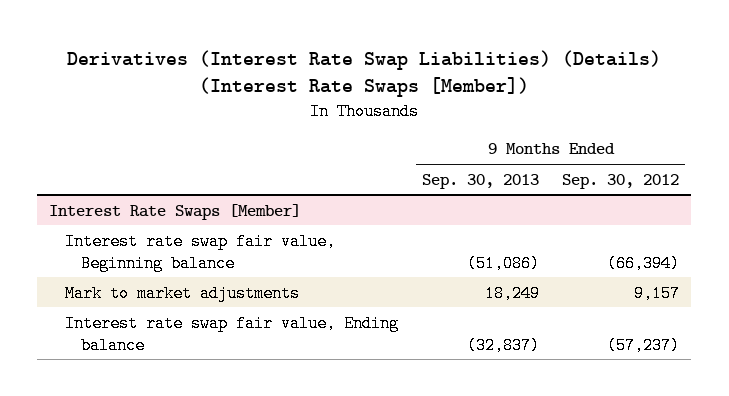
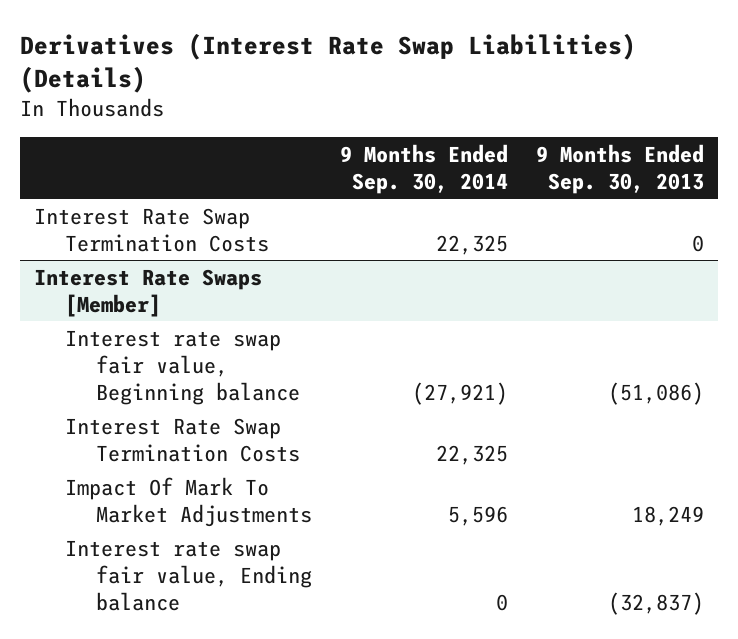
[67,49,662,98] Derivatives (Interest Rate Swap Liabilities) (Details) (Interest Rate Swaps [Member]) -> [20,32,637,93] Derivatives (Interest Rate Swap Liabilities) (Details)
[562,173,680,189] Sep. 30, 2012 -> none
none -> [340,143,509,194] 9 Months Ended Sep. 30, 2014
none -> [34,207,270,252] Interest Rate Swap Termination Costs
none -> [65,417,301,462] Interest Rate Swap Termination Costs
[64,284,300,302] Mark to market adjustments -> [65,476,313,527] Impact Of Mark To Market Adjustments

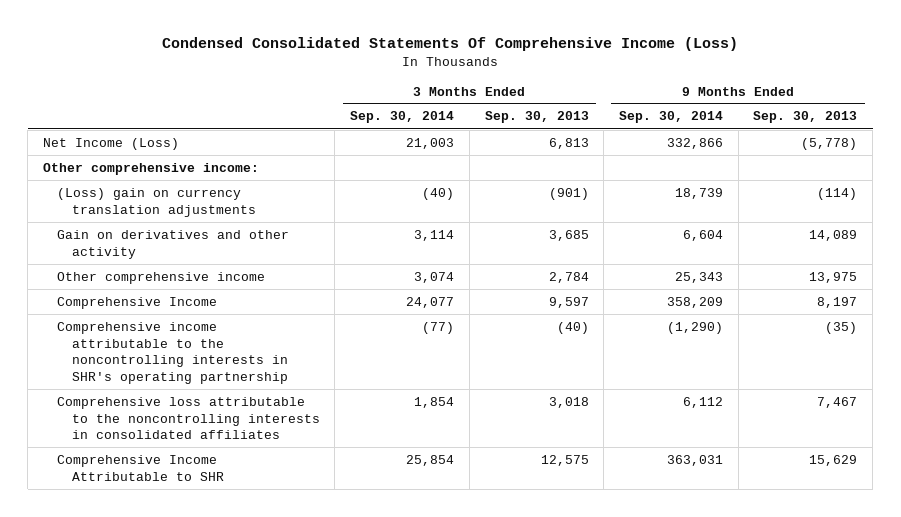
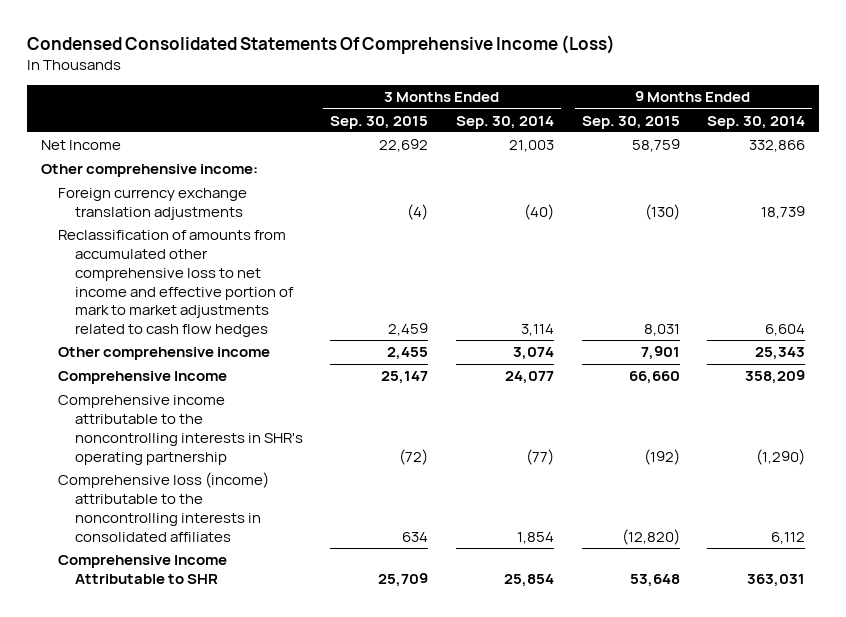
[484,111,589,124] Sep. 30, 2013 -> none
[753,111,858,124] Sep. 30, 2013 -> none
none -> [330,115,429,129] Sep. 30, 2015
none -> [581,115,680,129] Sep. 30, 2015
[43,137,180,150] Net Income (Loss) -> [40,140,121,151] Net Income
[57,187,256,217] (Loss) gain on currency translation adjustments -> [57,188,247,220] Foreign currency exchange translation adjustments
[57,229,290,259] Gain on derivatives and other activity -> [57,230,294,338] Reclassification of amounts from accumulated other comprehensive loss to net income and effective portion of mark to market adjustments related to cash flow hedges
[57,396,320,440] Comprehensive loss attributable to the noncontrolling interests in consolidated affiliates -> [57,472,269,542] Comprehensive loss (income) attributable to the noncontrolling interests in consolidated affiliates

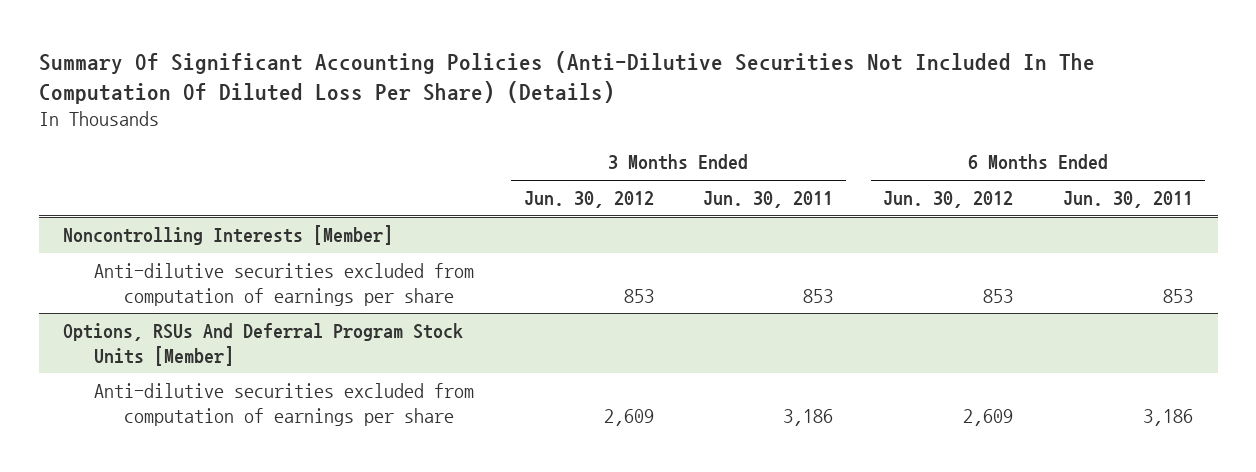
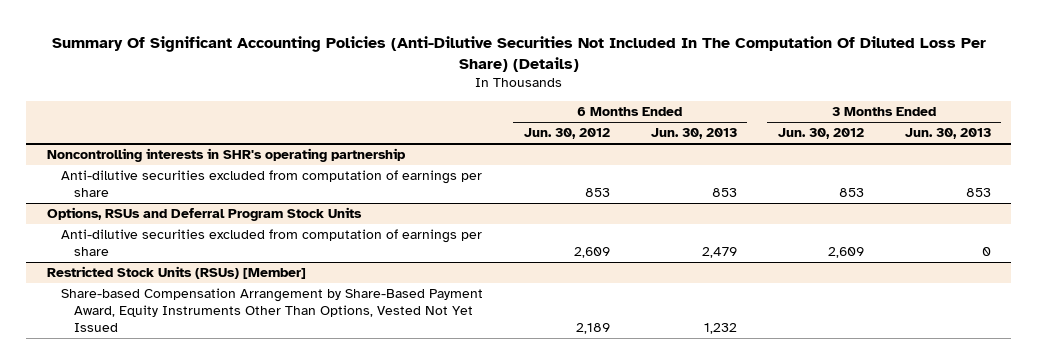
[703,191,834,209] Jun. 30, 2011 -> none
[1062,191,1193,209] Jun. 30, 2011 -> none
none -> [650,128,737,140] Jun. 30, 2013
none -> [904,128,991,140] Jun. 30, 2013
[63,225,394,246] Noncontrolling Interests [Member] -> none
none -> [46,148,406,163] Noncontrolling interests in SHR's operating partnership
[63,323,464,366] Options, RSUs And Deferral Program Stock Units [Member] -> [46,207,362,222] Options, RSUs and Deferral Program Stock Units
none -> [46,266,306,280] Restricted Stock Units (RSUs) [Member]
none -> [60,288,483,333] Share-based Compensation Arrangement by Share-Based Payment Award, Equity Instruments Other Than Options, Vested Not Yet Issued

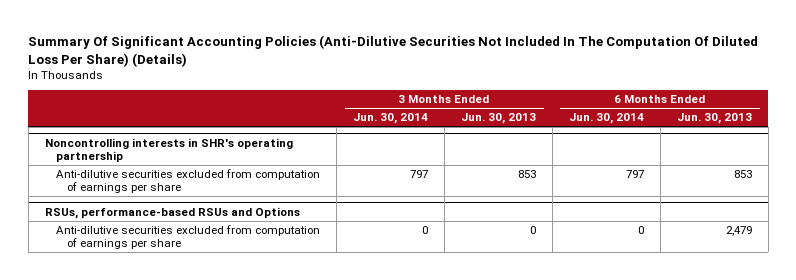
[523,128,610,140] Jun. 30, 2012 -> none
[777,128,864,140] Jun. 30, 2012 -> none
none -> [352,113,428,125] Jun. 30, 2014
none -> [568,113,644,125] Jun. 30, 2014
[46,207,362,222] Options, RSUs and Deferral Program Stock Units -> none
none -> [44,206,300,219] RSUs, performance-based RSUs and Options
[46,266,306,280] Restricted Stock Units (RSUs) [Member] -> none
[60,288,483,333] Share-based Compensation Arrangement by Share-Based Payment Award, Equity Instruments Other Than Options, Vested Not Yet Issued -> none

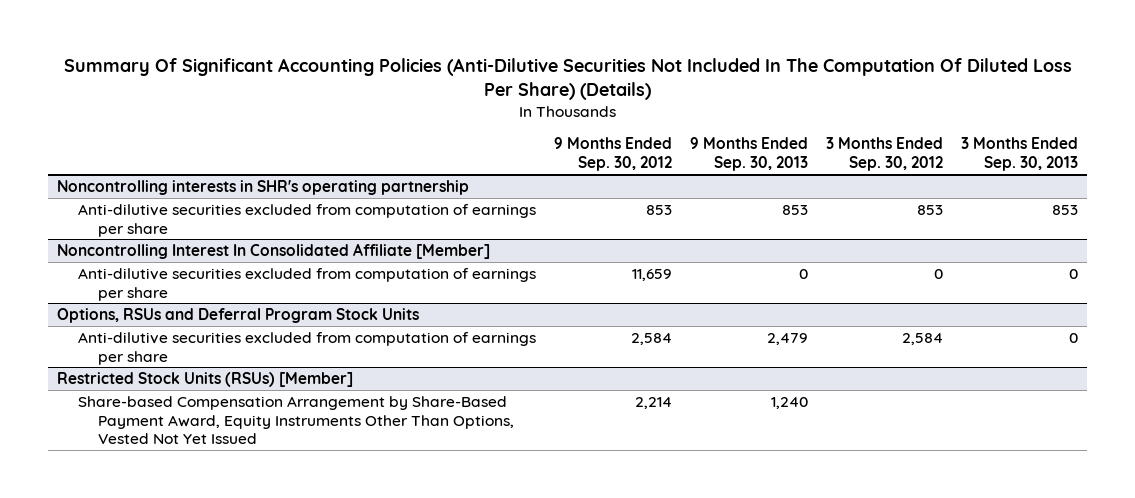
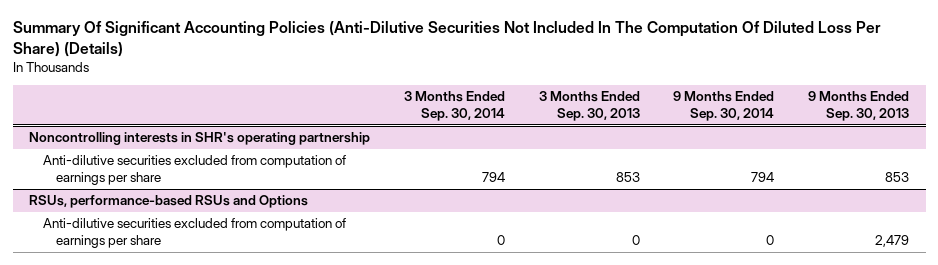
[553,137,672,172] 9 Months Ended Sep. 30, 2012 -> none
[825,137,943,172] 3 Months Ended Sep. 30, 2012 -> none
none -> [404,91,506,121] 3 Months Ended Sep. 30, 2014
none -> [673,91,775,121] 9 Months Ended Sep. 30, 2014
[57,242,491,259] Noncontrolling Interest In Consolidated Affiliate [Member] -> none
[77,267,536,301] Anti-dilutive securities excluded from computation of earnings per share -> none
[57,307,420,323] Options, RSUs and Deferral Program Stock Units -> none
none -> [29,195,309,209] RSUs, performance-based RSUs and Options
[57,371,354,387] Restricted Stock Units (RSUs) [Member] -> none
[77,395,515,445] Share-based Compensation Arrangement by Share-Based Payment Award, Equity Instruments Other Than Options, Vested Not Yet Issued -> none

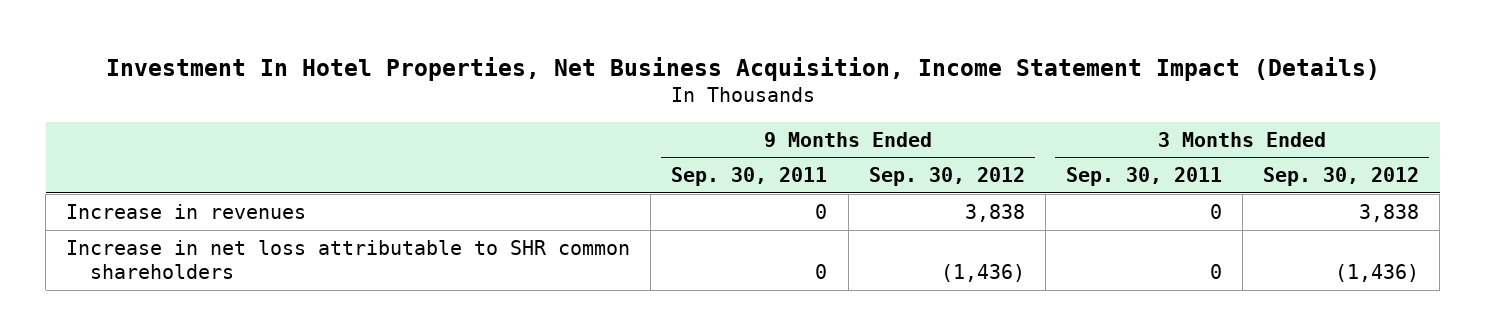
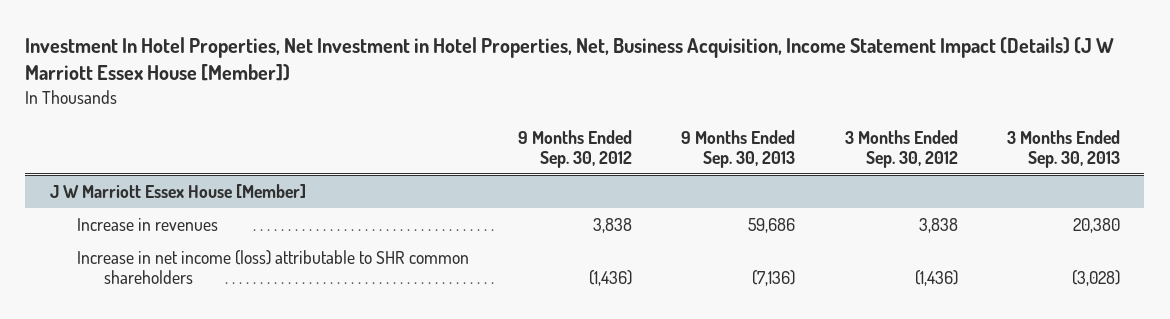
[105,56,1380,81] Investment In Hotel Properties, Net Business Acquisition, Income Statement Impact (Details) -> [25,36,1115,81] Investment In Hotel Properties, Net Investment in Hotel Properties, Net, Business Acquisition, Income Statement Impact (Details) (J W Marriott Essex House [Member])
[671,167,828,187] Sep. 30, 2011 -> none
[1065,167,1222,187] Sep. 30, 2011 -> none
none -> [681,129,796,168] 9 Months Ended Sep. 30, 2013
none -> [1006,129,1120,168] 3 Months Ended Sep. 30, 2013
none -> [49,183,306,198] J W Marriott Essex House [Member]
[66,239,631,279] Increase in net loss attributable to SHR common shareholders -> [77,249,470,284] Increase in net income (loss) attributable to SHR common shareholders

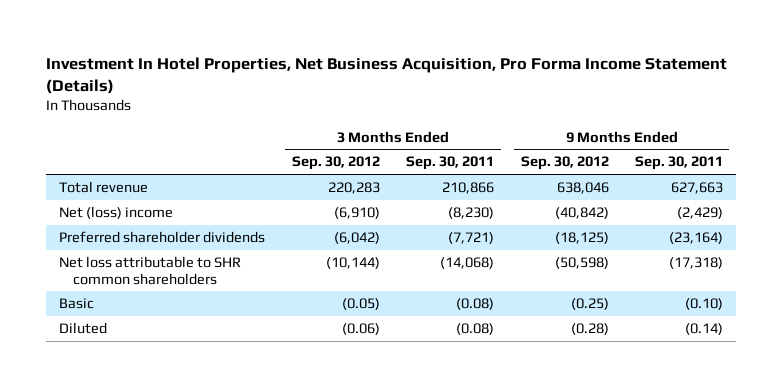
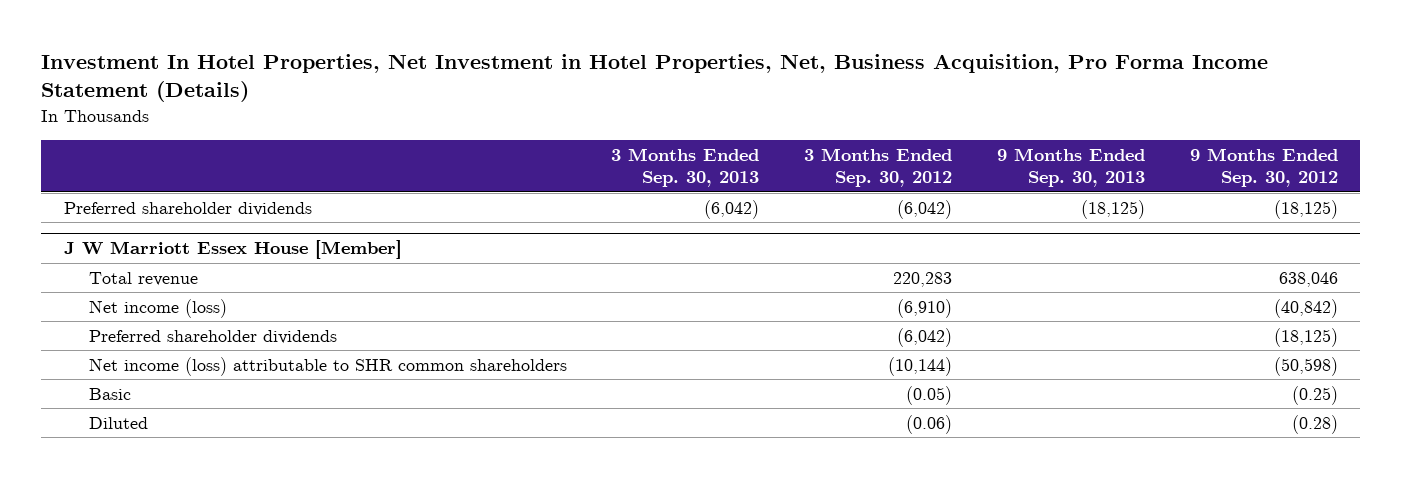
[46,56,728,94] Investment In Hotel Properties, Net Business Acquisition, Pro Forma Income Statement (Details) -> [41,54,1269,103] Investment In Hotel Properties, Net Investment in Hotel Properties, Net, Business Acquisition, Pro Forma Income Statement (Details)
[406,156,495,171] Sep. 30, 2011 -> none
[634,156,723,171] Sep. 30, 2011 -> none
none -> [611,147,760,188] 3 Months Ended Sep. 30, 2013
none -> [996,147,1145,188] 9 Months Ended Sep. 30, 2013
none -> [63,201,312,216] Preferred shareholder dividends
none -> [63,240,402,260] J W Marriott Essex House [Member]
[59,206,174,220] Net (loss) income -> [88,298,227,318] Net income (loss)
[59,256,242,285] Net loss attributable to SHR common shareholders -> [88,356,567,376] Net income (loss) attributable to SHR common shareholders

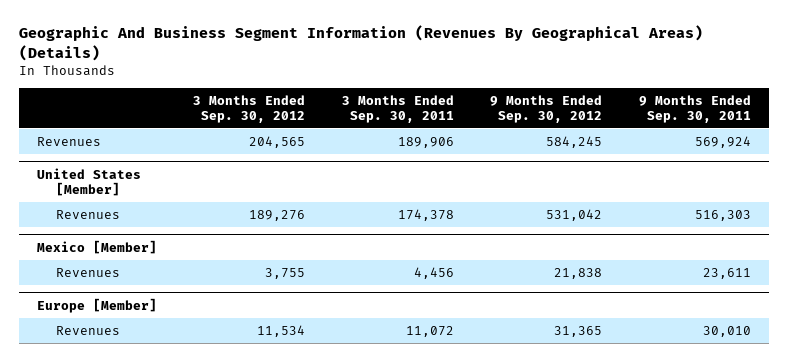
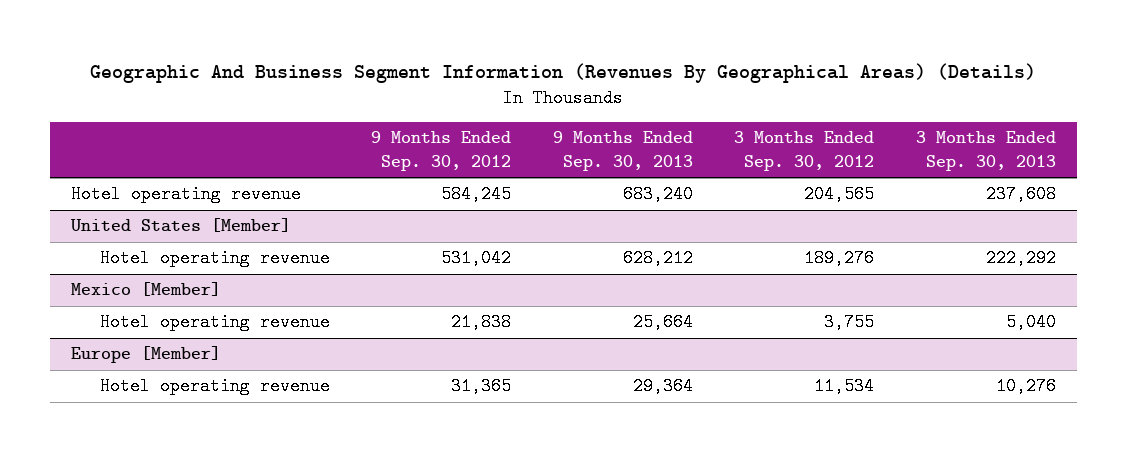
[341,94,454,123] 3 Months Ended Sep. 30, 2011 -> none
[639,94,752,123] 9 Months Ended Sep. 30, 2011 -> none
none -> [552,130,693,171] 9 Months Ended Sep. 30, 2013
none -> [916,130,1057,171] 3 Months Ended Sep. 30, 2013
[36,136,101,146] Revenues -> [70,185,301,204] Hotel operating revenue
[56,209,121,219] Revenues -> [99,249,330,268] Hotel operating revenue
[56,267,121,277] Revenues -> [99,313,330,332] Hotel operating revenue
[56,325,121,335] Revenues -> [99,377,330,396] Hotel operating revenue

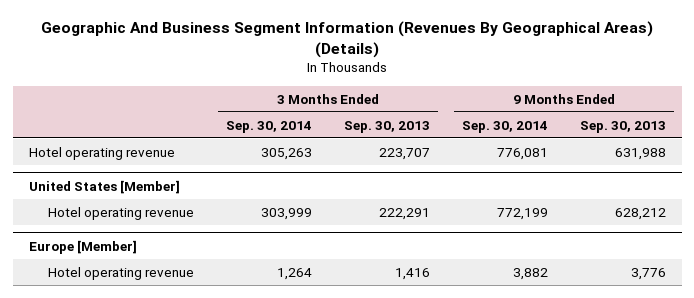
[371,130,512,171] 9 Months Ended Sep. 30, 2012 -> none
[734,130,875,171] 3 Months Ended Sep. 30, 2012 -> none
none -> [225,120,312,133] Sep. 30, 2014
none -> [461,120,548,133] Sep. 30, 2014
[622,185,693,204] 683,240 -> [614,147,666,160] 631,988
[986,185,1057,204] 237,608 -> [378,147,430,160] 223,707
[70,282,221,297] Mexico [Member] -> none
[99,313,330,332] Hotel operating revenue -> none
[986,249,1057,268] 222,292 -> [378,207,430,220] 222,291
[632,377,693,396] 29,364 -> [630,267,666,280] 3,776
[996,377,1057,396] 10,276 -> [394,267,430,280] 1,416

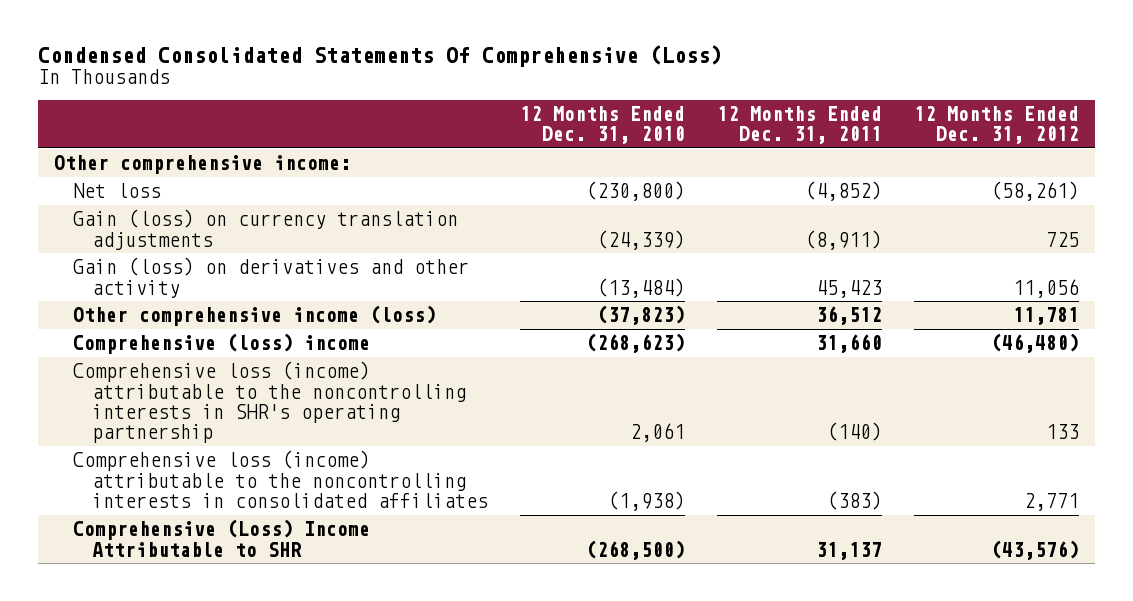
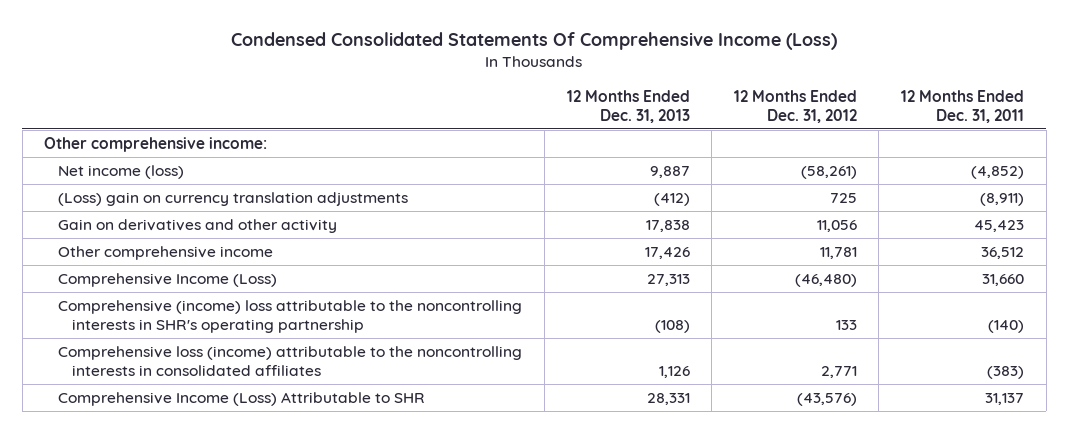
[38,44,723,67] Condensed Consolidated Statements Of Comprehensive (Loss) -> [231,32,838,51] Condensed Consolidated Statements Of Comprehensive Income (Loss)
[519,105,685,145] 12 Months Ended Dec. 31, 2010 -> none
none -> [566,89,690,124] 12 Months Ended Dec. 31, 2013
[72,183,161,199] Net loss -> [58,164,185,179] Net income (loss)
[72,209,458,250] Gain (loss) on currency translation adjustments -> [58,191,409,206] (Loss) gain on currency translation adjustments
[72,257,469,298] Gain (loss) on derivatives and other activity -> [58,218,338,233] Gain on derivatives and other activity
[72,305,436,327] Other comprehensive income (loss) -> [58,245,274,260] Other comprehensive income
[72,333,370,355] Comprehensive (loss) income -> [58,272,278,287] Comprehensive Income (Loss)
[72,361,466,444] Comprehensive loss (income) attributable to the noncontrolling interests in SHR's operating partnership -> [58,299,523,334] Comprehensive (income) loss attributable to the noncontrolling interests in SHR's operating partnership
[72,519,370,557] Comprehensive (Loss) Income Attributable to SHR -> [58,391,426,406] Comprehensive Income (Loss) Attributable to SHR

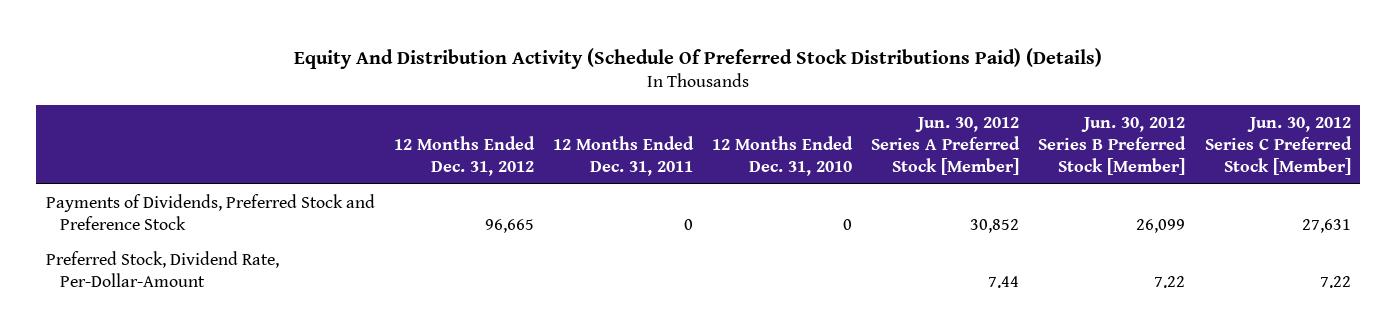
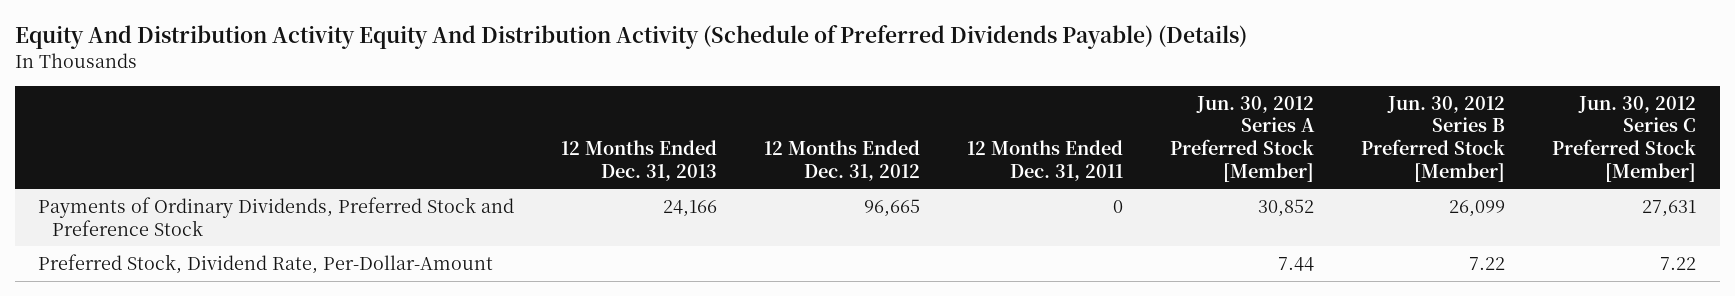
[294,47,1103,69] Equity And Distribution Activity (Schedule Of Preferred Stock Distributions Paid) (Details) -> [14,25,1247,50] Equity And Distribution Activity Equity And Distribution Activity (Schedule of Preferred Dividends Payable) (Details)
[712,135,854,176] 12 Months Ended Dec. 31, 2010 -> none
none -> [561,140,718,181] 12 Months Ended Dec. 31, 2013
[45,193,375,230] Payments of Dividends, Preferred Stock and Preference Stock -> [38,197,515,236] Payments of Ordinary Dividends, Preferred Stock and Preference Stock

